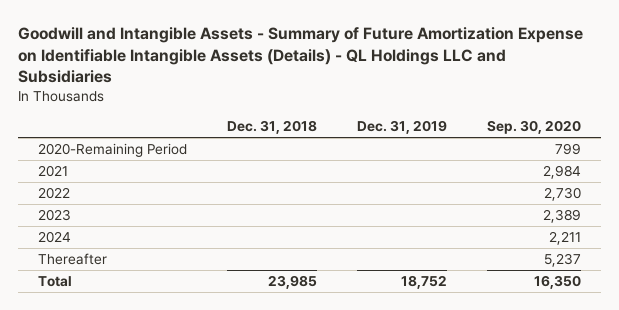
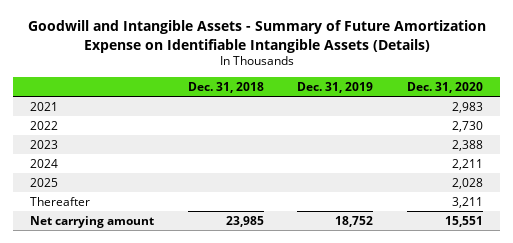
[17,27,583,84] Goodwill and Intangible Assets - Summary of Future Amortization Expense on Identifiable Intangible Assets (Details) - QL Holdings LLC and Subsidiaries -> [27,20,486,53] Goodwill and Intangible Assets - Summary of Future Amortization Expense on Identifiable Intangible Assets (Details)
[487,120,582,135] Sep. 30, 2020 -> none
none -> [407,81,484,93] Dec. 31, 2020
[37,143,187,158] 2020-Remaining Period -> none
none -> [29,177,58,187] 2025
[37,276,72,288] Total -> [29,215,154,228] Net carrying amount

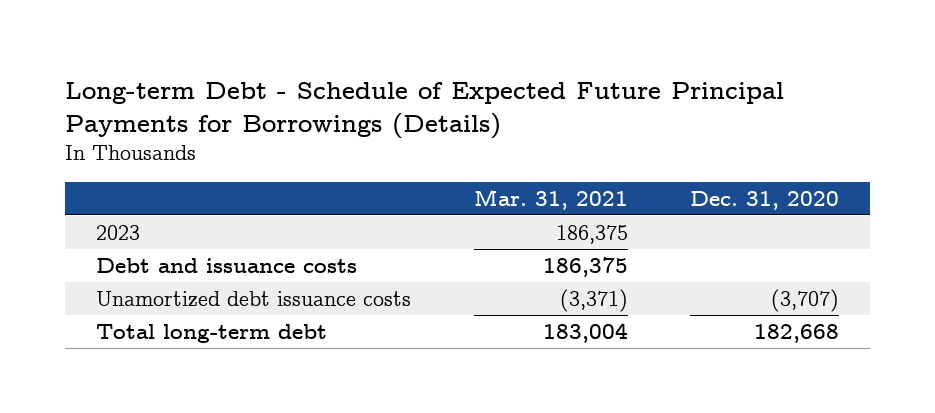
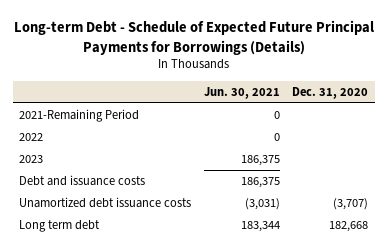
[473,188,628,210] Mar. 31, 2021 -> none
none -> [203,86,280,99] Jun. 30, 2021
none -> [19,109,140,123] 2021-Remaining Period
none -> [19,133,44,142] 2022
[96,323,328,343] Total long-term debt -> [19,220,101,233] Long term debt

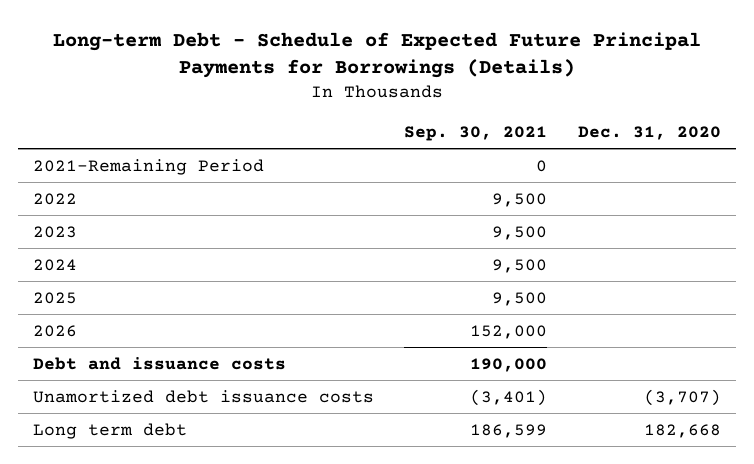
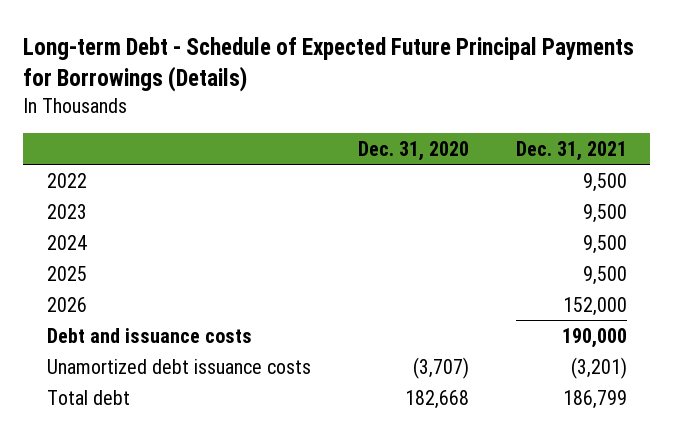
[404,125,548,141] Sep. 30, 2021 -> none
none -> [515,140,627,161] Dec. 31, 2021
[33,158,265,175] 2021-Remaining Period -> none
[33,422,188,439] Long term debt -> [46,389,130,405] Total debt

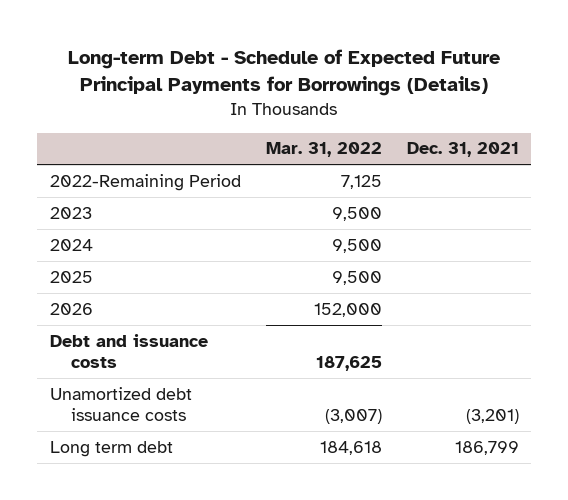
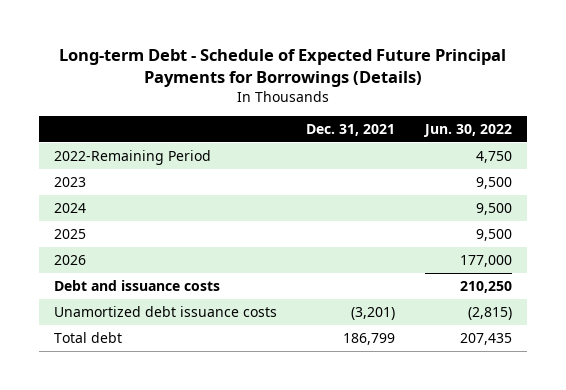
[265,142,382,158] Mar. 31, 2022 -> none
none -> [423,124,513,138] Jun. 30, 2022
[49,440,173,457] Long term debt -> [53,331,122,343] Total debt

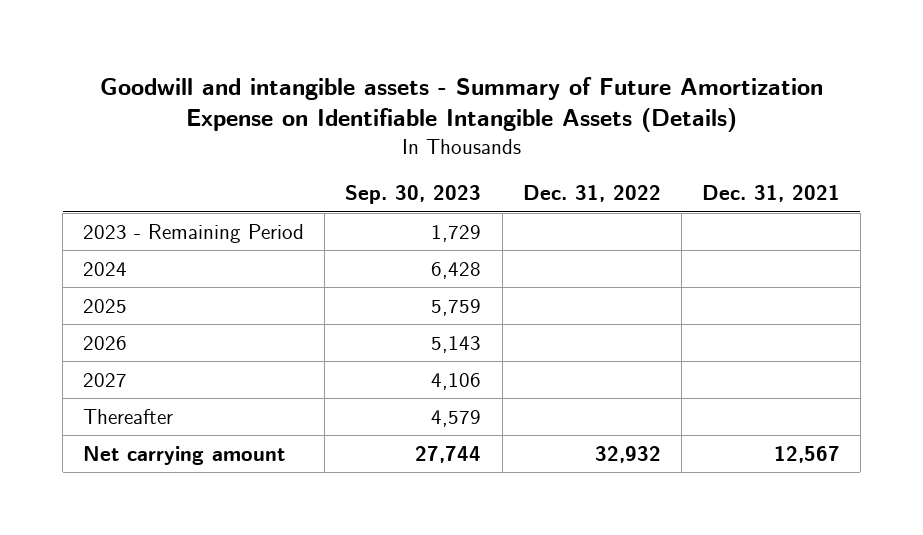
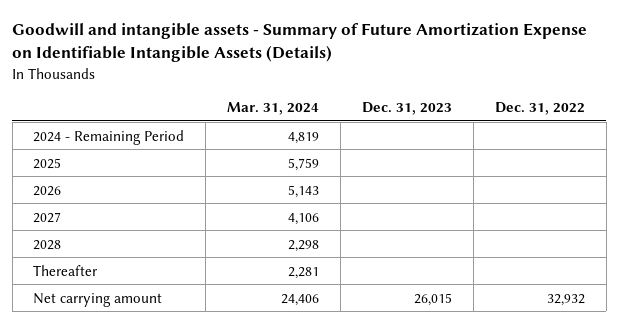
[345,185,482,205] Sep. 30, 2023 -> none
[701,185,840,203] Dec. 31, 2021 -> none
none -> [227,102,320,116] Mar. 31, 2024
none -> [362,102,453,116] Dec. 31, 2023
[83,261,128,276] 2024 -> none
[83,223,305,243] 2023 - Remaining Period -> [33,129,185,145] 2024 - Remaining Period
none -> [33,239,62,250] 2028

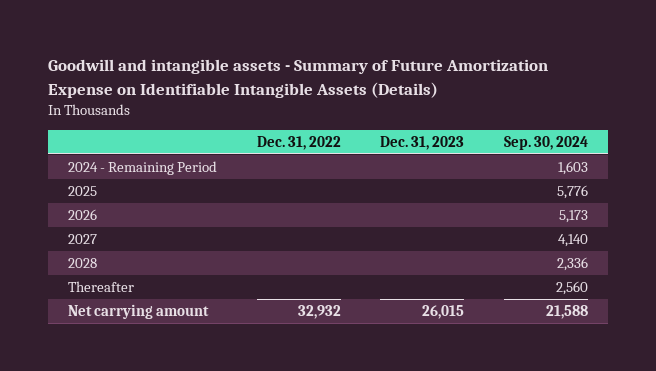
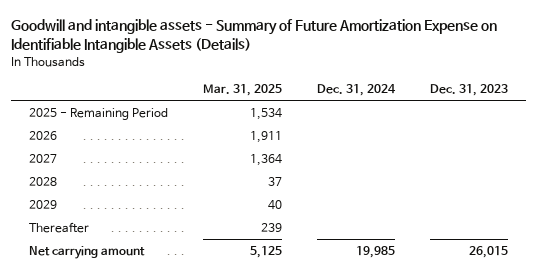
[256,135,341,150] Dec. 31, 2022 -> none
[503,135,588,150] Sep. 30, 2024 -> none
none -> [202,84,282,97] Mar. 31, 2025
none -> [317,84,397,97] Dec. 31, 2024
[68,186,98,197] 2025 -> none
[68,161,218,176] 2024 - Remaining Period -> [28,107,168,120] 2025 - Remaining Period
none -> [28,199,57,209] 2029

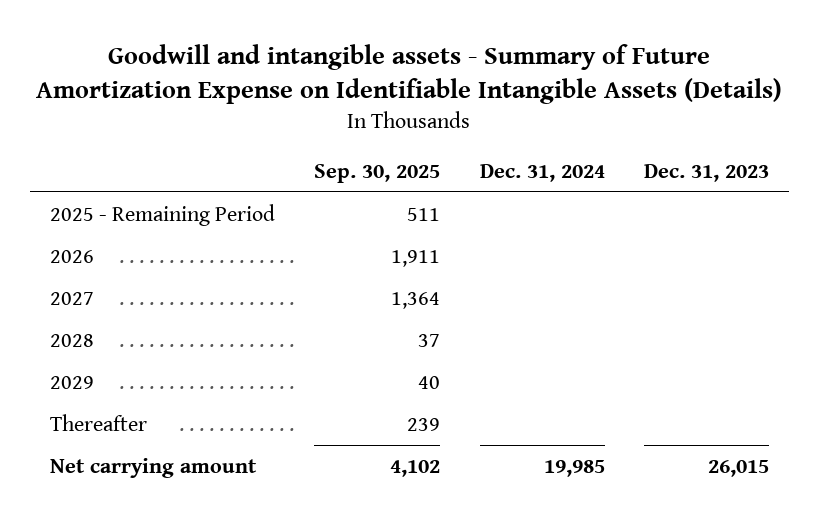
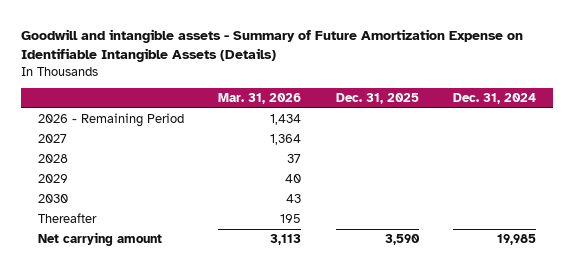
[314,163,441,183] Sep. 30, 2025 -> none
[644,163,770,182] Dec. 31, 2023 -> none
none -> [218,93,302,105] Mar. 31, 2026
none -> [335,93,419,105] Dec. 31, 2025
[49,249,94,263] 2026 -> none
[49,203,275,226] 2025 - Remaining Period -> [37,113,184,128] 2026 - Remaining Period
none -> [37,194,68,204] 2030

